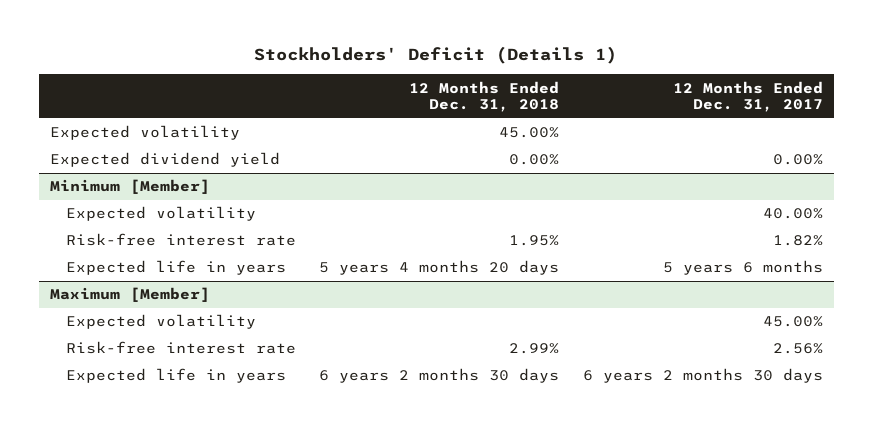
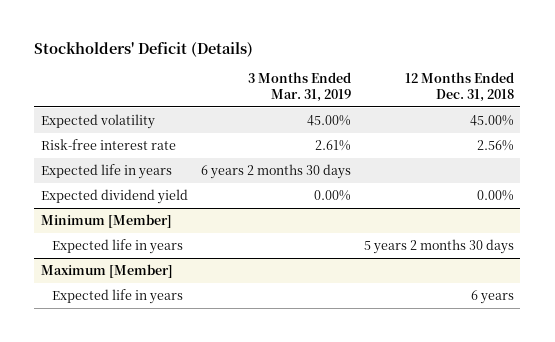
[254,46,618,65] Stockholders' Deficit (Details 1) -> [34,41,254,57] Stockholders' Deficit (Details)
[672,80,823,113] 12 Months Ended Dec. 31, 2017 -> none
none -> [247,71,351,103] 3 Months Ended Mar. 31, 2019
none -> [40,138,176,150] Risk-free interest rate
none -> [40,163,172,179] Expected life in years
[66,206,257,222] Expected volatility -> none
[66,233,297,247] Risk-free interest rate -> none
[319,260,560,276] 5 years 4 months 20 days -> [363,238,514,254] 5 years 2 months 30 days
[66,314,257,330] Expected volatility -> none
[66,341,297,355] Risk-free interest rate -> none
[319,368,560,384] 6 years 2 months 30 days -> [470,289,514,304] 6 years

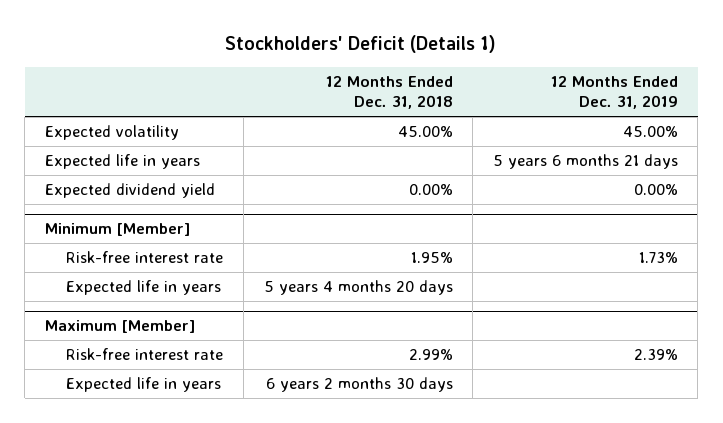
[34,41,254,57] Stockholders' Deficit (Details) -> [225,35,497,54] Stockholders' Deficit (Details 1)
[247,71,351,103] 3 Months Ended Mar. 31, 2019 -> none
none -> [550,76,678,110] 12 Months Ended Dec. 31, 2019
[40,138,176,150] Risk-free interest rate -> none
none -> [66,251,224,264] Risk-free interest rate
[363,238,514,254] 5 years 2 months 30 days -> [263,280,453,296] 5 years 4 months 20 days
none -> [66,348,224,361] Risk-free interest rate
[470,289,514,304] 6 years -> [265,377,453,393] 6 years 2 months 30 days

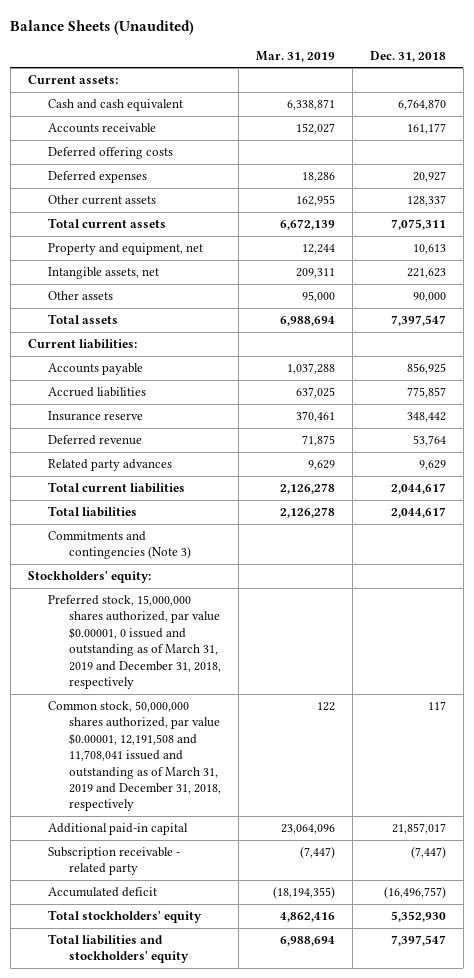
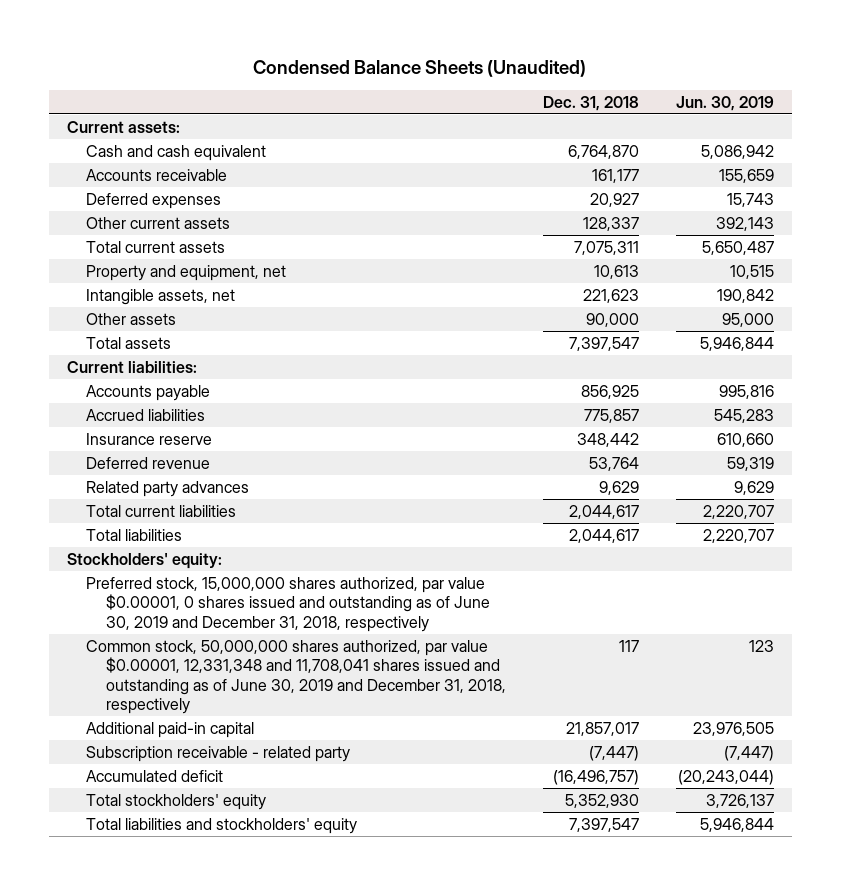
[10,19,195,35] Balance Sheets (Unaudited) -> [253,59,587,77] Condensed Balance Sheets (Unaudited)
[255,50,335,62] Mar. 31, 2019 -> none
none -> [675,95,774,111] Jun. 30, 2019
[48,147,174,160] Deferred offering costs -> none
[48,531,192,560] Commitments and contingencies (Note 3) -> none
[48,595,222,689] Preferred stock, 15,000,000 shares authorized, par value $0.00001, 0 issued and outstanding as of March 31, 2019 and December 31, 2018, respectively -> [86,576,490,632] Preferred stock, 15,000,000 shares authorized, par value $0.00001, 0 shares issued and outstanding as of June 30, 2019 and December 31, 2018, respectively
[48,701,222,812] Common stock, 50,000,000 shares authorized, par value $0.00001, 12,191,508 and 11,708,041 issued and outstanding as of March 31, 2019 and December 31, 2018, respectively -> [86,639,506,715] Common stock, 50,000,000 shares authorized, par value $0.00001, 12,331,348 and 11,708,041 shares issued and outstanding as of June 30, 2019 and December 31, 2018, respectively

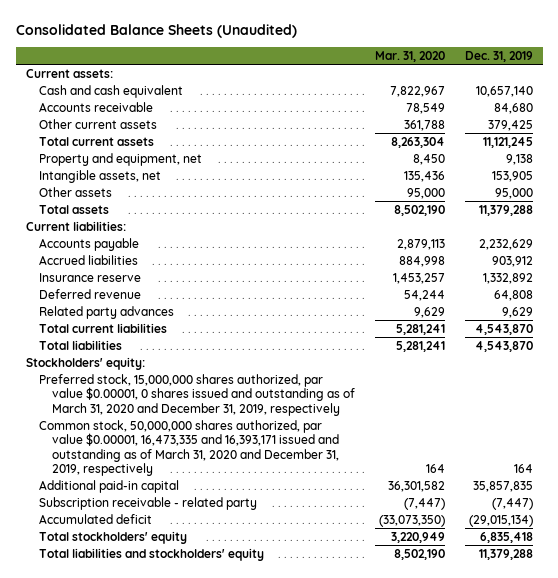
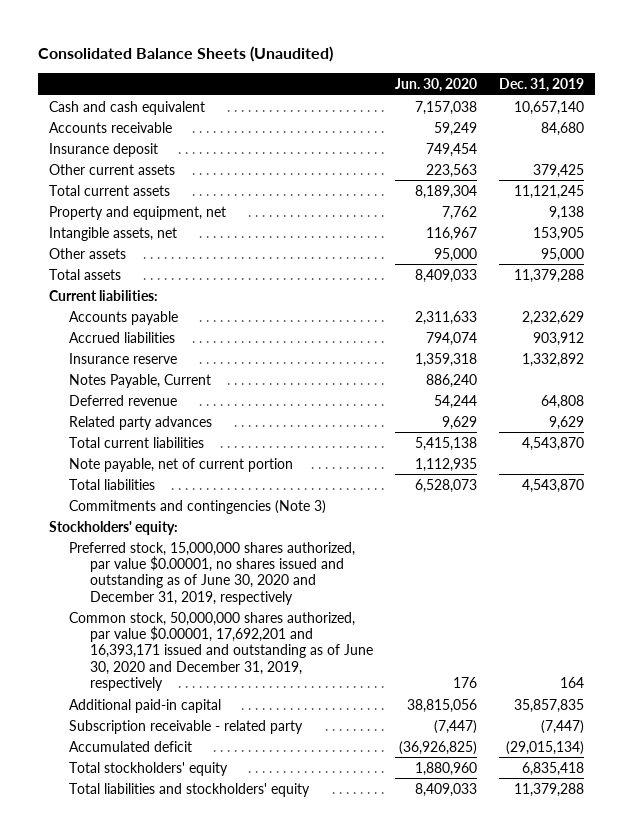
[374,50,445,62] Mar. 31, 2020 -> none
none -> [394,78,477,93] Jun. 30, 2020
[25,69,113,79] Current assets: -> none
none -> [48,142,158,157] Insurance deposit
none -> [69,373,212,388] Notes Payable, Current
none -> [69,457,294,472] Note payable, net of current portion
none -> [69,499,327,514] Commitments and contingencies (Note 3)
[38,374,355,416] Preferred stock, 15,000,000 shares authorized, par value $0.00001, 0 shares issued and outstanding as of March 31, 2020 and December 31, 2019, respectively -> [69,541,356,605] Preferred stock, 15,000,000 shares authorized, par value $0.00001, no shares issued and outstanding as of June 30, 2020 and December 31, 2019, respectively
[38,420,339,476] Common stock, 50,000,000 shares authorized, par value $0.00001, 16,473,335 and 16,393,171 issued and outstanding as of March 31, 2020 and December 31, 2019, respectively -> [69,611,373,692] Common stock, 50,000,000 shares authorized, par value $0.00001, 17,692,201 and 16,393,171 issued and outstanding as of June 30, 2020 and December 31, 2019, respectively

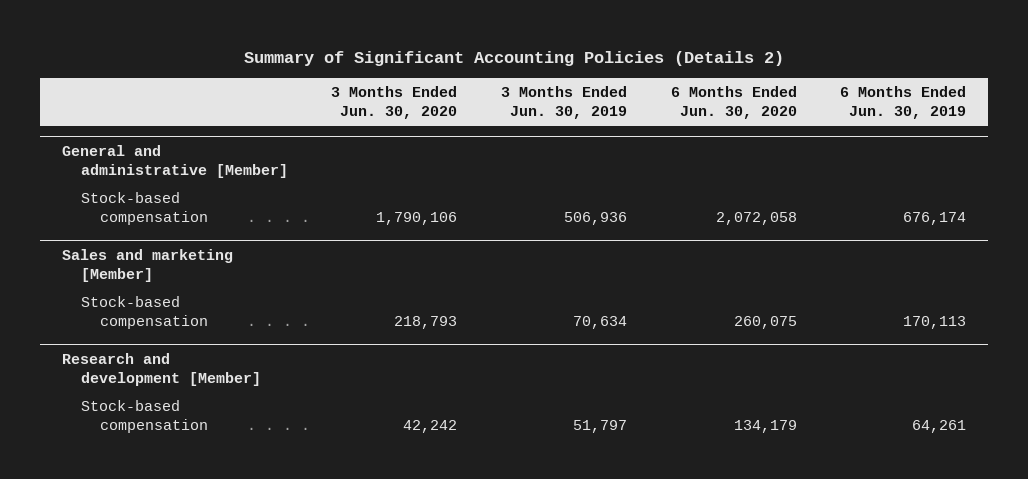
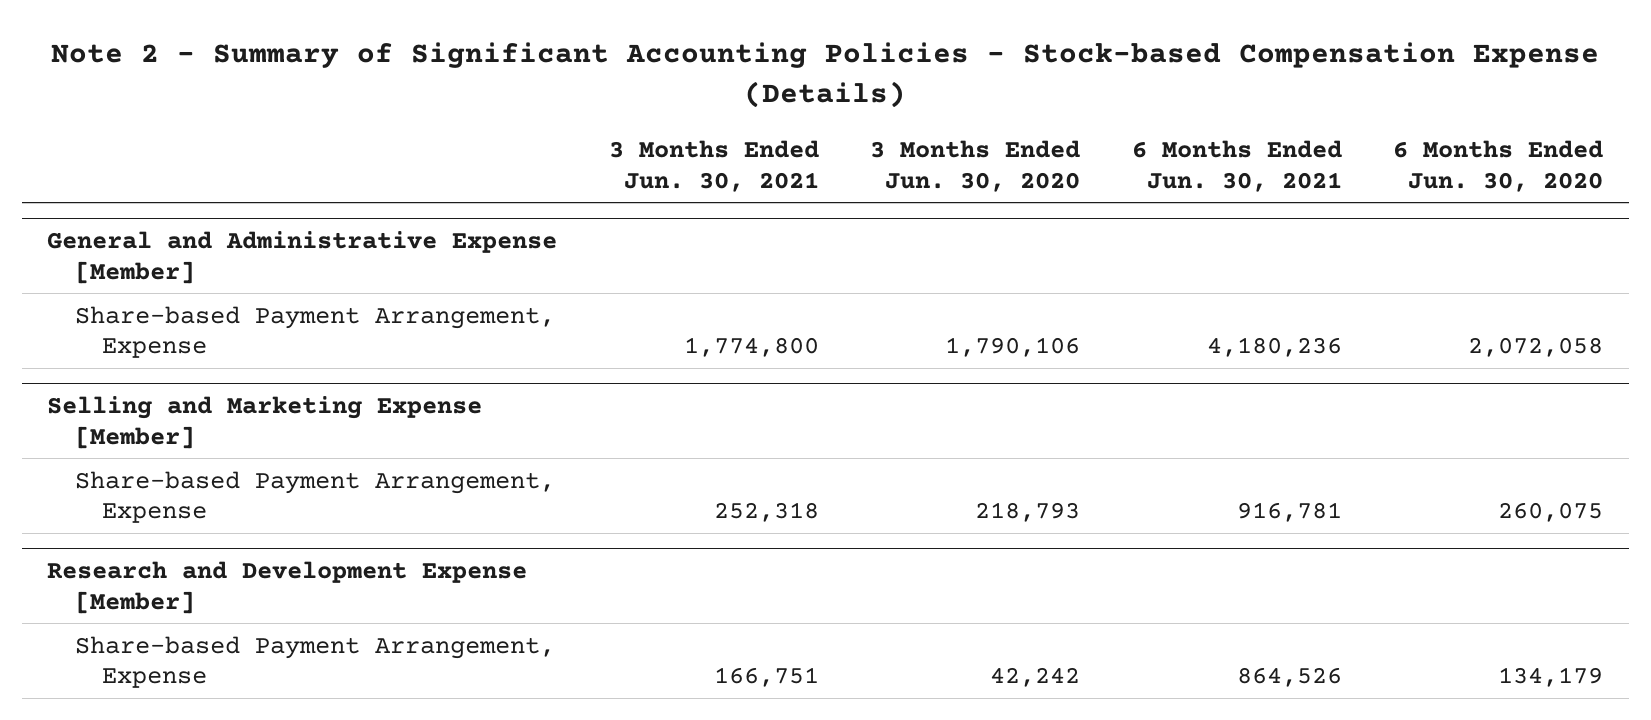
[243,51,784,67] Summary of Significant Accounting Policies (Details 2) -> [51,41,1600,108] Note 2 - Summary of Significant Accounting Policies - Stock-based Compensation Expense (Details)
[500,86,627,120] 3 Months Ended Jun. 30, 2019 -> none
[840,86,967,120] 6 Months Ended Jun. 30, 2019 -> none
none -> [608,140,819,192] 3 Months Ended Jun. 30, 2021
none -> [1131,140,1342,192] 6 Months Ended Jun. 30, 2021
[61,144,288,178] General and administrative [Member] -> [47,230,558,284] General and Administrative Expense [Member]
[80,192,208,226] Stock-based compensation -> [74,305,555,359] Share-based Payment Arrangement, Expense
[61,248,233,282] Sales and marketing [Member] -> [47,395,483,449] Selling and Marketing Expense [Member]
[80,296,208,330] Stock-based compensation -> [74,470,555,524] Share-based Payment Arrangement, Expense
[61,352,261,386] Research and development [Member] -> [47,560,528,614] Research and Development Expense [Member]
[80,400,208,434] Stock-based compensation -> [74,635,555,689] Share-based Payment Arrangement, Expense

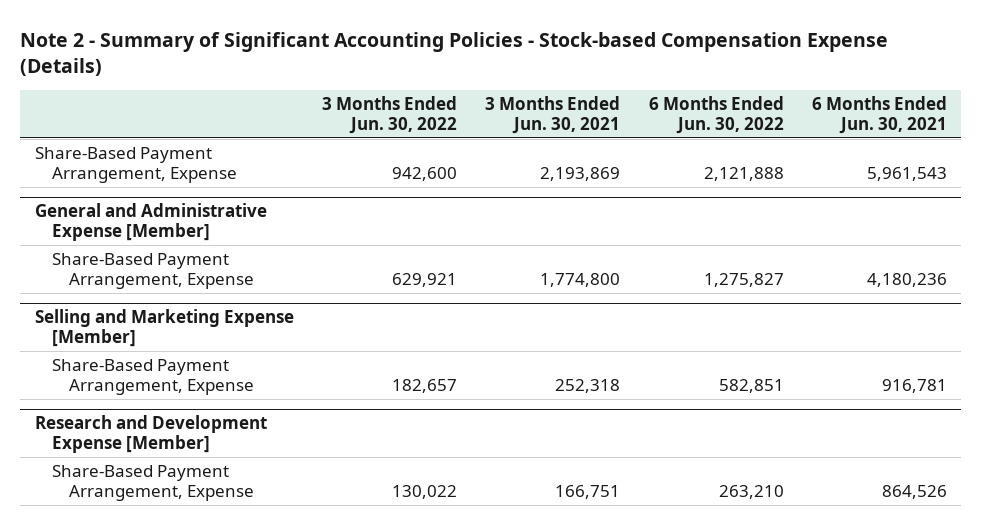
[870,140,1081,192] 3 Months Ended Jun. 30, 2020 -> none
[1393,140,1604,192] 6 Months Ended Jun. 30, 2020 -> none
none -> [321,95,457,135] 3 Months Ended Jun. 30, 2022
none -> [648,95,784,135] 6 Months Ended Jun. 30, 2022
none -> [34,146,237,184] Share-Based Payment Arrangement, Expense
[74,305,555,359] Share-based Payment Arrangement, Expense -> [51,252,254,290] Share-Based Payment Arrangement, Expense
[74,470,555,524] Share-based Payment Arrangement, Expense -> [51,358,254,396] Share-Based Payment Arrangement, Expense
[74,635,555,689] Share-based Payment Arrangement, Expense -> [51,464,254,502] Share-Based Payment Arrangement, Expense

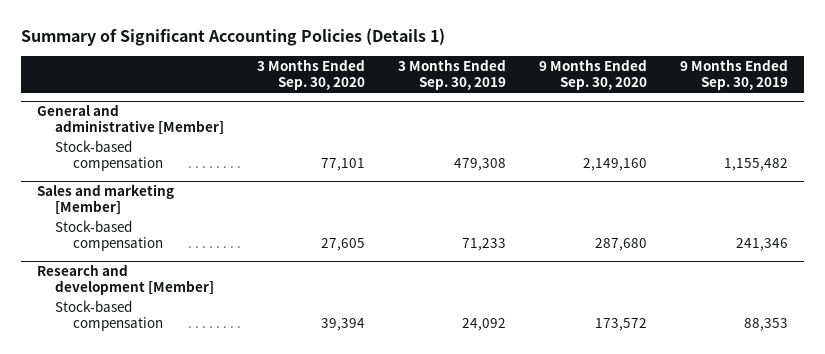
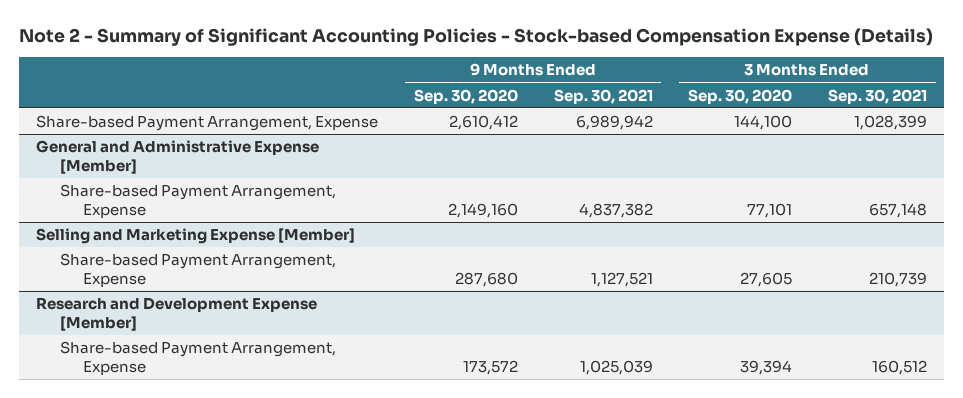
[21,28,446,47] Summary of Significant Accounting Policies (Details 1) -> [18,28,933,47] Note 2 - Summary of Significant Accounting Policies - Stock-based Compensation Expense (Details)
[398,59,507,91] 3 Months Ended Sep. 30, 2019 -> none
[679,59,788,91] 9 Months Ended Sep. 30, 2019 -> none
none -> [553,88,653,104] Sep. 30, 2021
none -> [827,88,927,104] Sep. 30, 2021
none -> [36,115,379,132] Share-based Payment Arrangement, Expense
[37,104,225,136] General and administrative [Member] -> [36,140,320,174] General and Administrative Expense [Member]
[55,140,164,172] Stock-based compensation -> [59,184,336,218] Share-based Payment Arrangement, Expense
[37,184,175,216] Sales and marketing [Member] -> [36,228,356,245] Selling and Marketing Expense [Member]
[55,220,164,252] Stock-based compensation -> [59,253,336,287] Share-based Payment Arrangement, Expense
[37,264,215,296] Research and development [Member] -> [36,297,318,331] Research and Development Expense [Member]
[55,300,164,332] Stock-based compensation -> [59,341,336,375] Share-based Payment Arrangement, Expense

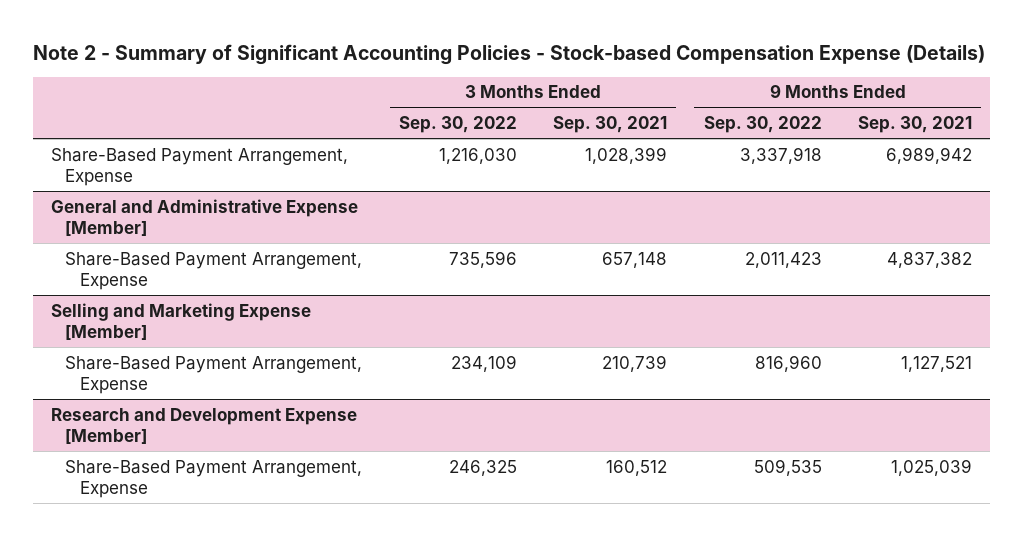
[413,88,518,104] Sep. 30, 2020 -> none
[688,88,793,104] Sep. 30, 2020 -> none
none -> [398,116,517,134] Sep. 30, 2022
none -> [703,116,822,134] Sep. 30, 2022
[36,115,379,132] Share-based Payment Arrangement, Expense -> [51,147,349,187] Share-Based Payment Arrangement, Expense
[59,184,336,218] Share-based Payment Arrangement, Expense -> [65,251,363,291] Share-Based Payment Arrangement, Expense
[59,253,336,287] Share-based Payment Arrangement, Expense -> [65,355,363,395] Share-Based Payment Arrangement, Expense
[59,341,336,375] Share-based Payment Arrangement, Expense -> [65,459,363,499] Share-Based Payment Arrangement, Expense

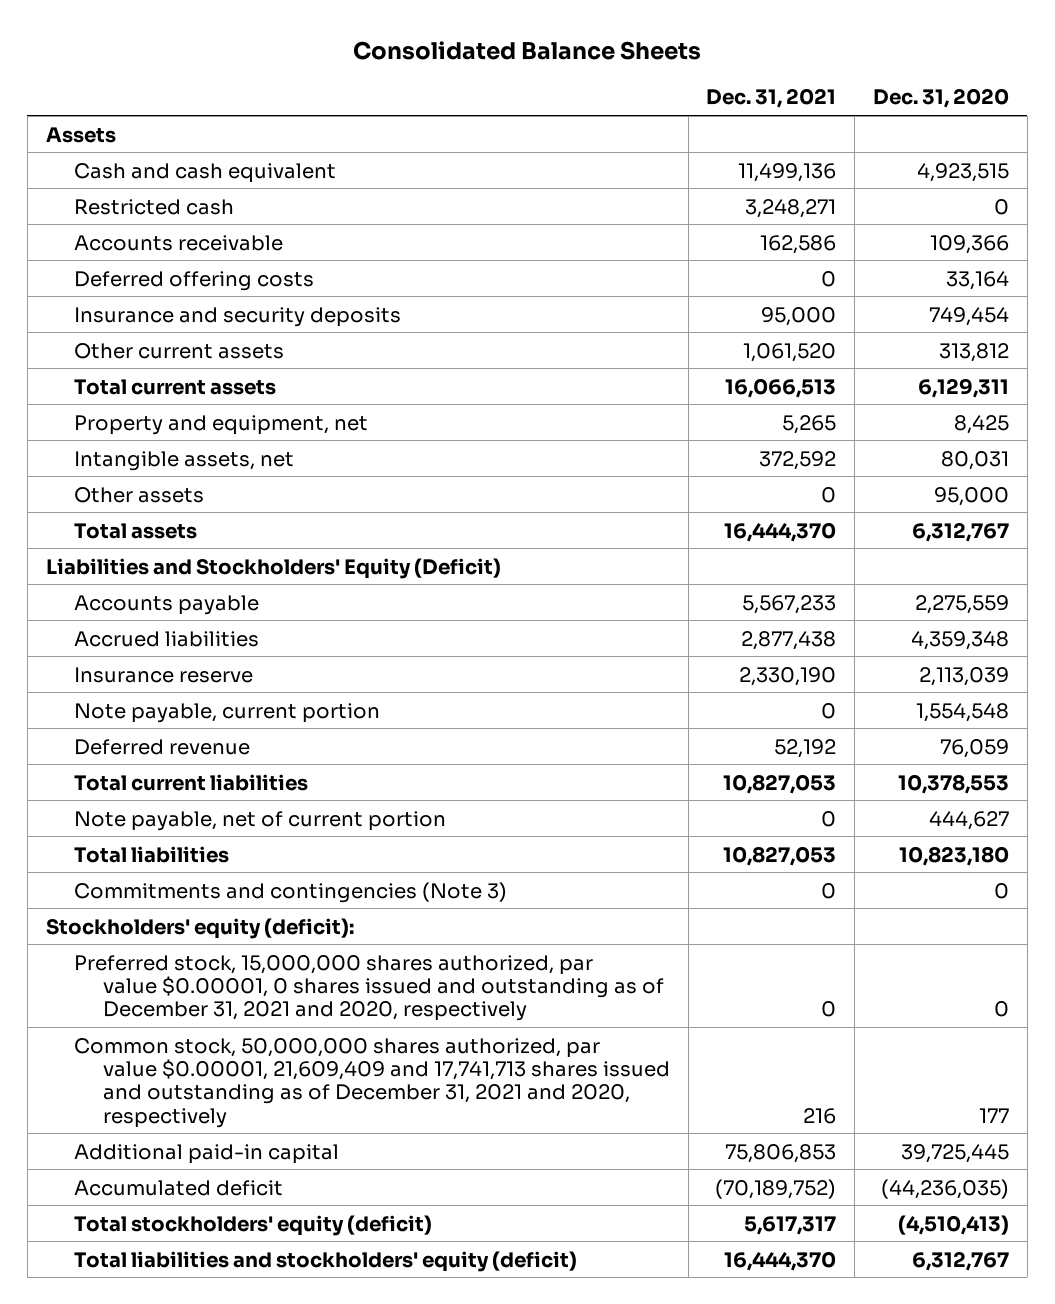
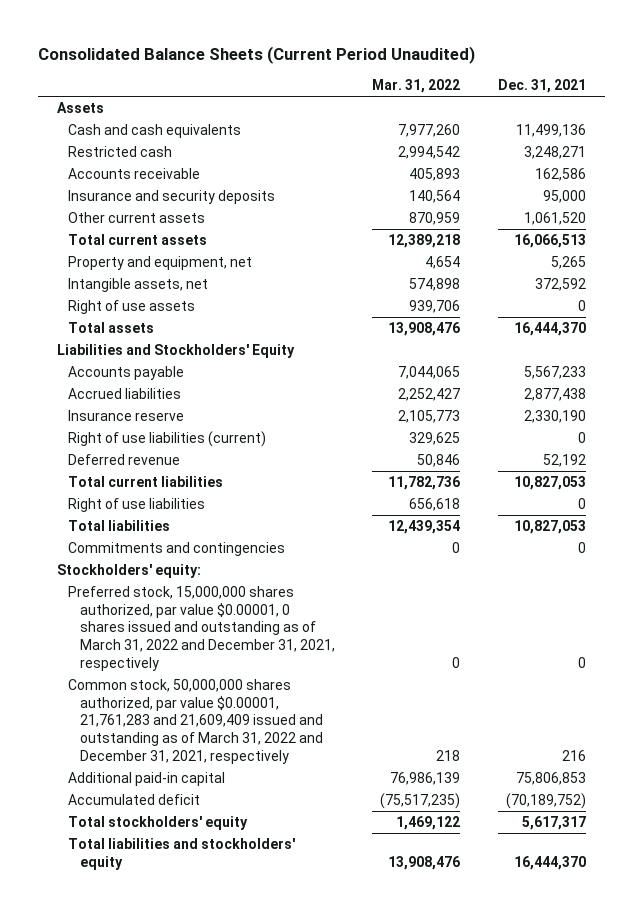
[353,40,702,60] Consolidated Balance Sheets -> [38,46,476,65] Consolidated Balance Sheets (Current Period Unaudited)
[873,88,1010,109] Dec. 31, 2020 -> none
none -> [372,79,461,94] Mar. 31, 2022
[74,162,337,183] Cash and cash equivalent -> [68,123,242,138] Cash and cash equivalents
[74,270,315,291] Deferred offering costs -> none
[74,486,205,503] Other assets -> none
none -> [68,299,196,314] Right of use assets
[45,557,501,579] Liabilities and Stockholders' Equity (Deficit) -> [57,343,296,358] Liabilities and Stockholders' Equity
[74,702,381,723] Note payable, current portion -> none
none -> [68,430,267,447] Right of use liabilities (current)
[74,810,447,831] Note payable, net of current portion -> none
none -> [68,497,206,512] Right of use liabilities
[74,881,508,903] Commitments and contingencies (Note 3) -> [68,541,286,556] Commitments and contingencies
[45,917,354,939] Stockholders' equity (deficit): -> [57,563,202,578] Stockholders' equity:
[74,954,664,1022] Preferred stock, 15,000,000 shares authorized, par value $0.00001, 0 shares issued and outstanding as of December 31, 2021 and 2020, respectively -> [68,585,335,671] Preferred stock, 15,000,000 shares authorized, par value $0.00001, 0 shares issued and outstanding as of March 31, 2022 and December 31, 2021, respectively
[74,1037,670,1128] Common stock, 50,000,000 shares authorized, par value $0.00001, 21,609,409 and 17,741,713 shares issued and outstanding as of December 31, 2021 and 2020, respectively -> [68,678,323,764] Common stock, 50,000,000 shares authorized, par value $0.00001, 21,761,283 and 21,609,409 issued and outstanding as of March 31, 2022 and December 31, 2021, respectively
[74,1214,433,1236] Total stockholders' equity (deficit) -> [68,815,249,830] Total stockholders' equity
[74,1250,578,1272] Total liabilities and stockholders' equity (deficit) -> [68,837,296,870] Total liabilities and stockholders' equity

